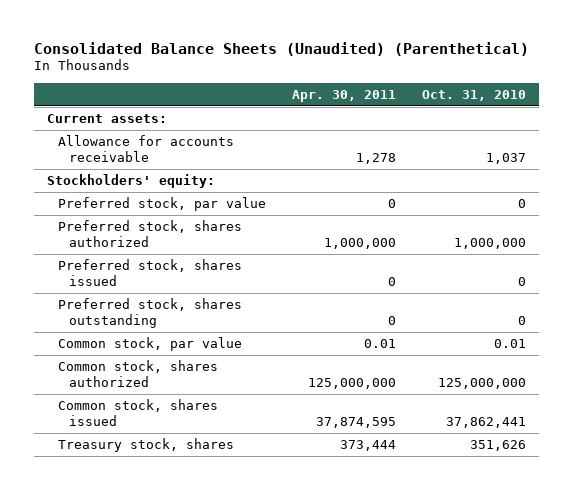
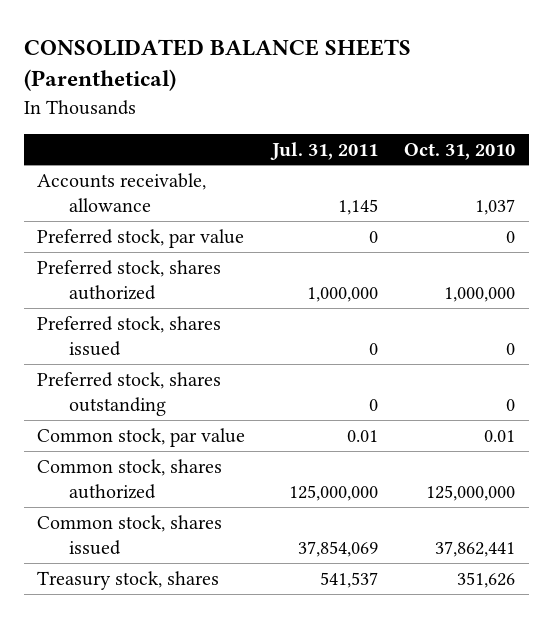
[34,41,530,56] Consolidated Balance Sheets (Unaudited) (Parenthetical) -> [24,39,412,92] CONSOLIDATED BALANCE SHEETS (Parenthetical)
[292,89,397,102] Apr. 30, 2011 -> none
none -> [269,141,378,160] Jul. 31, 2011
[47,113,168,123] Current assets: -> none
[47,173,216,188] Stockholders' equity: -> none
[58,134,235,163] Allowance for accounts receivable -> [37,172,207,213] Accounts receivable, allowance

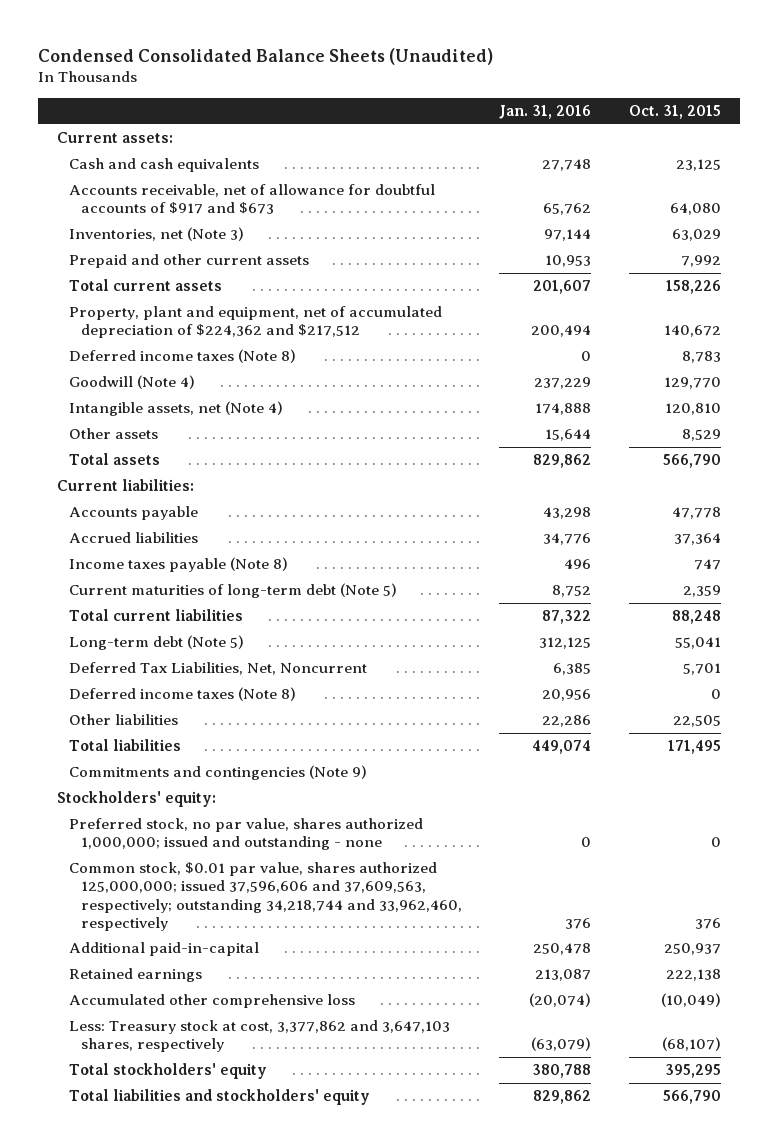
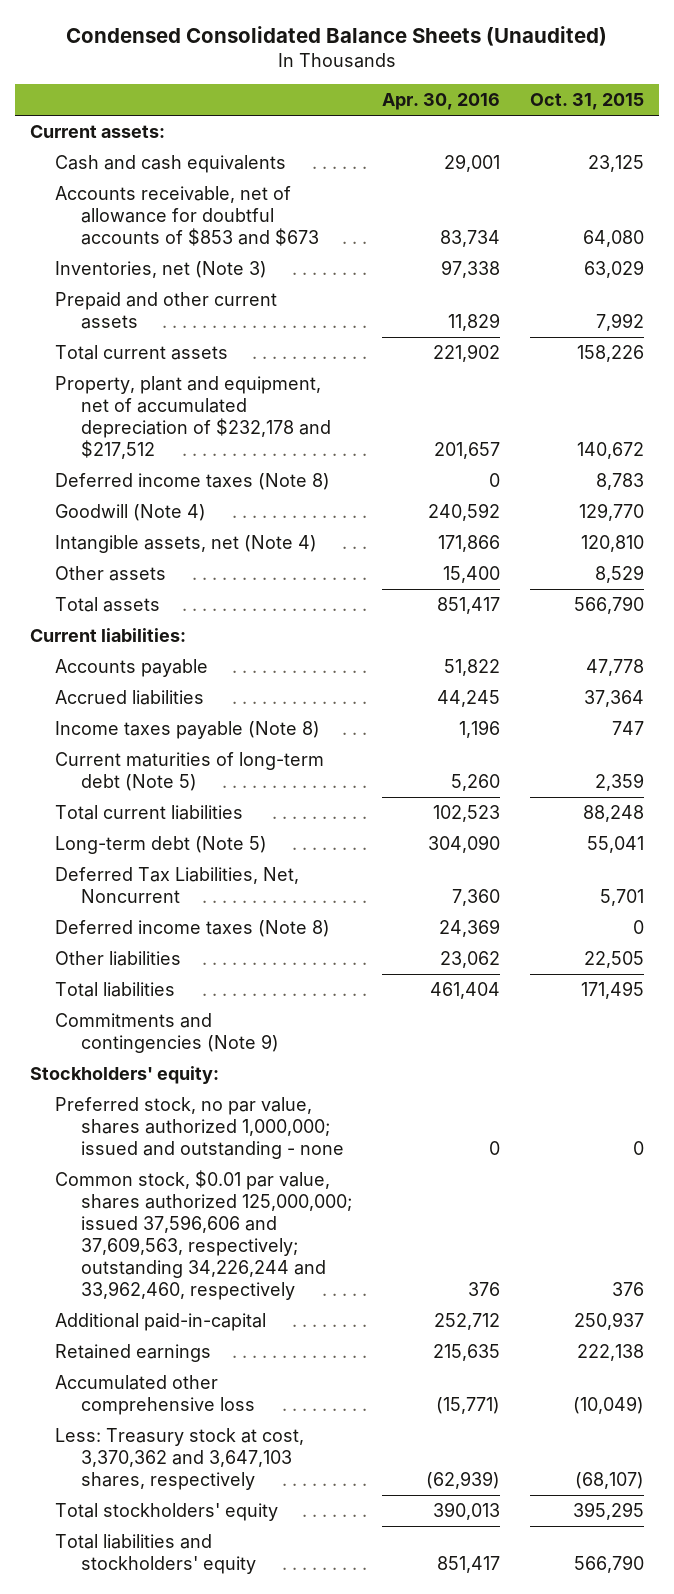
[499,105,592,120] Jan. 31, 2016 -> none
none -> [381,93,500,111] Apr. 30, 2016
[68,184,435,215] Accounts receivable, net of allowance for doubtful accounts of $917 and $673 -> [55,185,319,246] Accounts receivable, net of allowance for doubtful accounts of $853 and $673
[68,306,442,339] Property, plant and equipment, net of accumulated depreciation of $224,362 and $217,512 -> [55,375,331,459] Property, plant and equipment, net of accumulated depreciation of $232,178 and $217,512
[68,862,462,931] Common stock, $0.01 par value, shares authorized 125,000,000; issued 37,596,606 and 37,609,563, respectively; outstanding 34,218,744 and 33,962,460, respectively -> [55,1169,352,1300] Common stock, $0.01 par value, shares authorized 125,000,000; issued 37,596,606 and 37,609,563, respectively; outstanding 34,226,244 and 33,962,460, respectively
[68,1020,450,1053] Less: Treasury stock at cost, 3,377,862 and 3,647,103 shares, respectively -> [55,1427,305,1490] Less: Treasury stock at cost, 3,370,362 and 3,647,103 shares, respectively

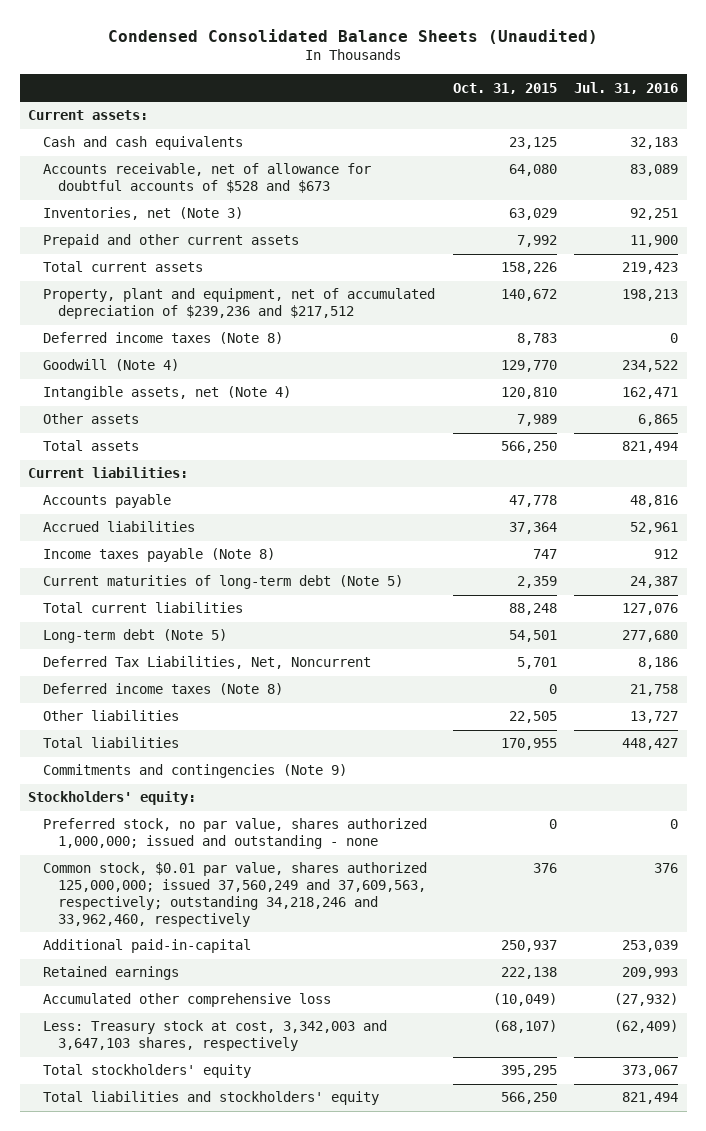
[381,93,500,111] Apr. 30, 2016 -> none
none -> [573,81,678,94] Jul. 31, 2016
[55,185,319,246] Accounts receivable, net of allowance for doubtful accounts of $853 and $673 -> [43,163,372,194] Accounts receivable, net of allowance for doubtful accounts of $528 and $673
[55,375,331,459] Property, plant and equipment, net of accumulated depreciation of $232,178 and $217,512 -> [43,288,436,320] Property, plant and equipment, net of accumulated depreciation of $239,236 and $217,512
[594,564,644,583] 8,529 -> [516,414,557,427] 7,989
[573,595,644,614] 566,790 -> [500,441,557,454] 566,250
[586,835,644,853] 55,041 -> [508,630,557,643] 54,501
[580,980,644,999] 171,495 -> [500,738,557,751] 170,955
[55,1169,352,1300] Common stock, $0.01 par value, shares authorized 125,000,000; issued 37,596,606 and 37,609,563, respectively; outstanding 34,226,244 and 33,962,460, respectively -> [43,862,428,927] Common stock, $0.01 par value, shares authorized 125,000,000; issued 37,560,249 and 37,609,563, respectively; outstanding 34,218,246 and 33,962,460, respectively
[55,1427,305,1490] Less: Treasury stock at cost, 3,370,362 and 3,647,103 shares, respectively -> [43,1020,388,1052] Less: Treasury stock at cost, 3,342,003 and 3,647,103 shares, respectively
[573,1554,644,1573] 566,790 -> [500,1092,557,1105] 566,250

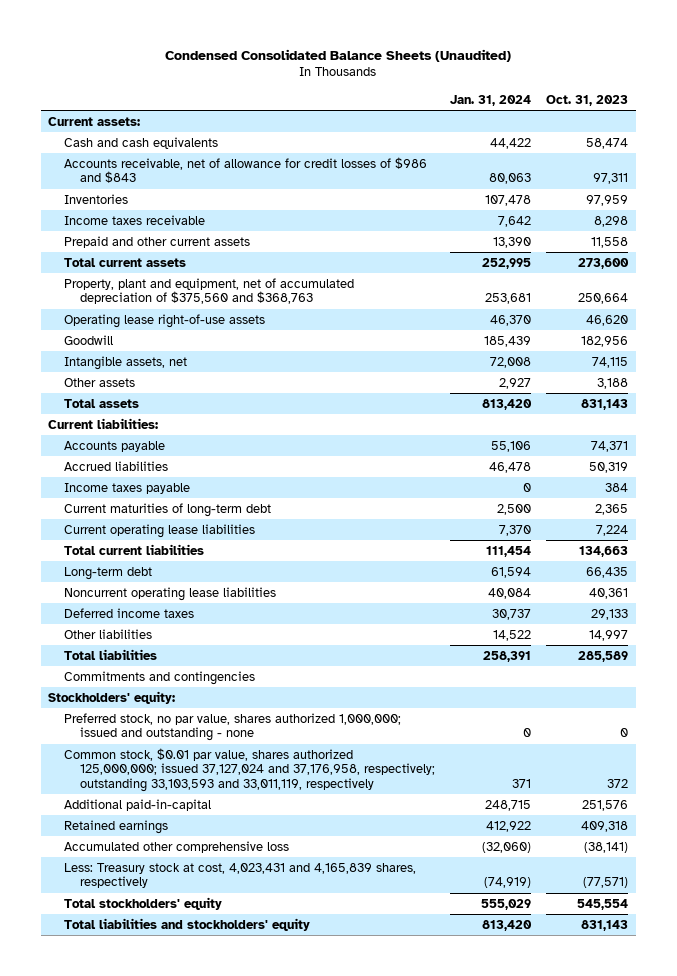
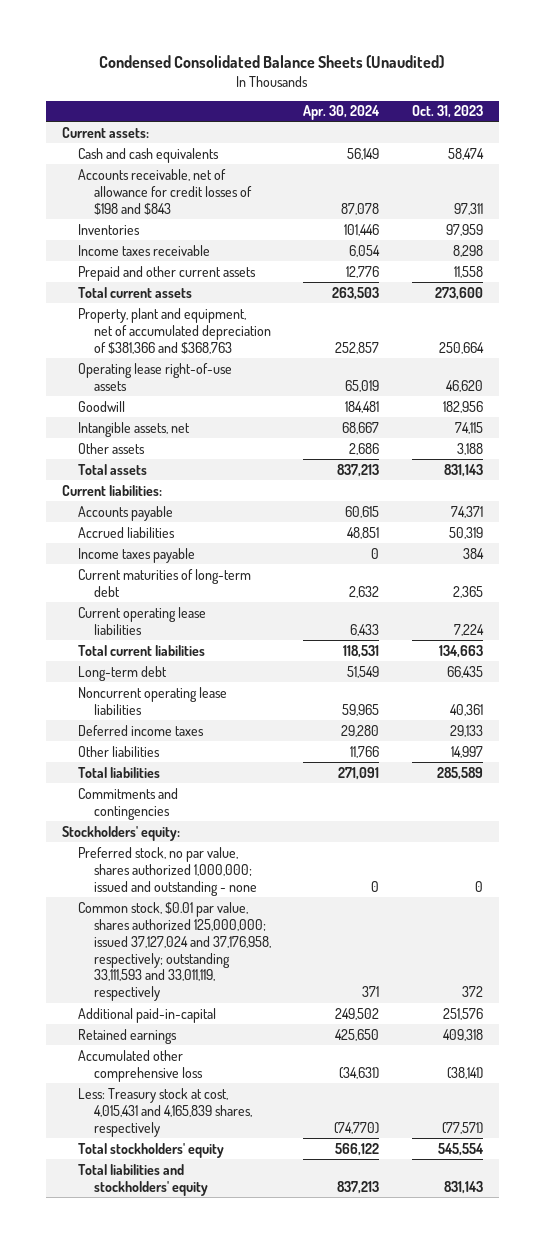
[450,94,532,106] Jan. 31, 2024 -> none
none -> [303,105,381,121] Apr. 30, 2024
[64,156,428,184] Accounts receivable, net of allowance for credit losses of $986 and $843 -> [77,168,252,215] Accounts receivable, net of allowance for credit losses of $198 and $843
[64,277,355,305] Property, plant and equipment, net of accumulated depreciation of $375,560 and $368,763 -> [77,307,271,354] Property, plant and equipment, net of accumulated depreciation of $381,366 and $368,763
[64,747,436,792] Common stock, $0.01 par value, shares authorized 125,000,000; issued 37,127,024 and 37,176,958, respectively; outstanding 33,103,593 and 33,011,119, respectively -> [77,901,271,1002] Common stock, $0.01 par value, shares authorized 125,000,000; issued 37,127,024 and 37,176,958, respectively; outstanding 33,111,593 and 33,011,119, respectively
[64,862,417,889] Less: Treasury stock at cost, 4,023,431 and 4,165,839 shares, respectively -> [77,1087,252,1137] Less: Treasury stock at cost, 4,015,431 and 4,165,839 shares, respectively

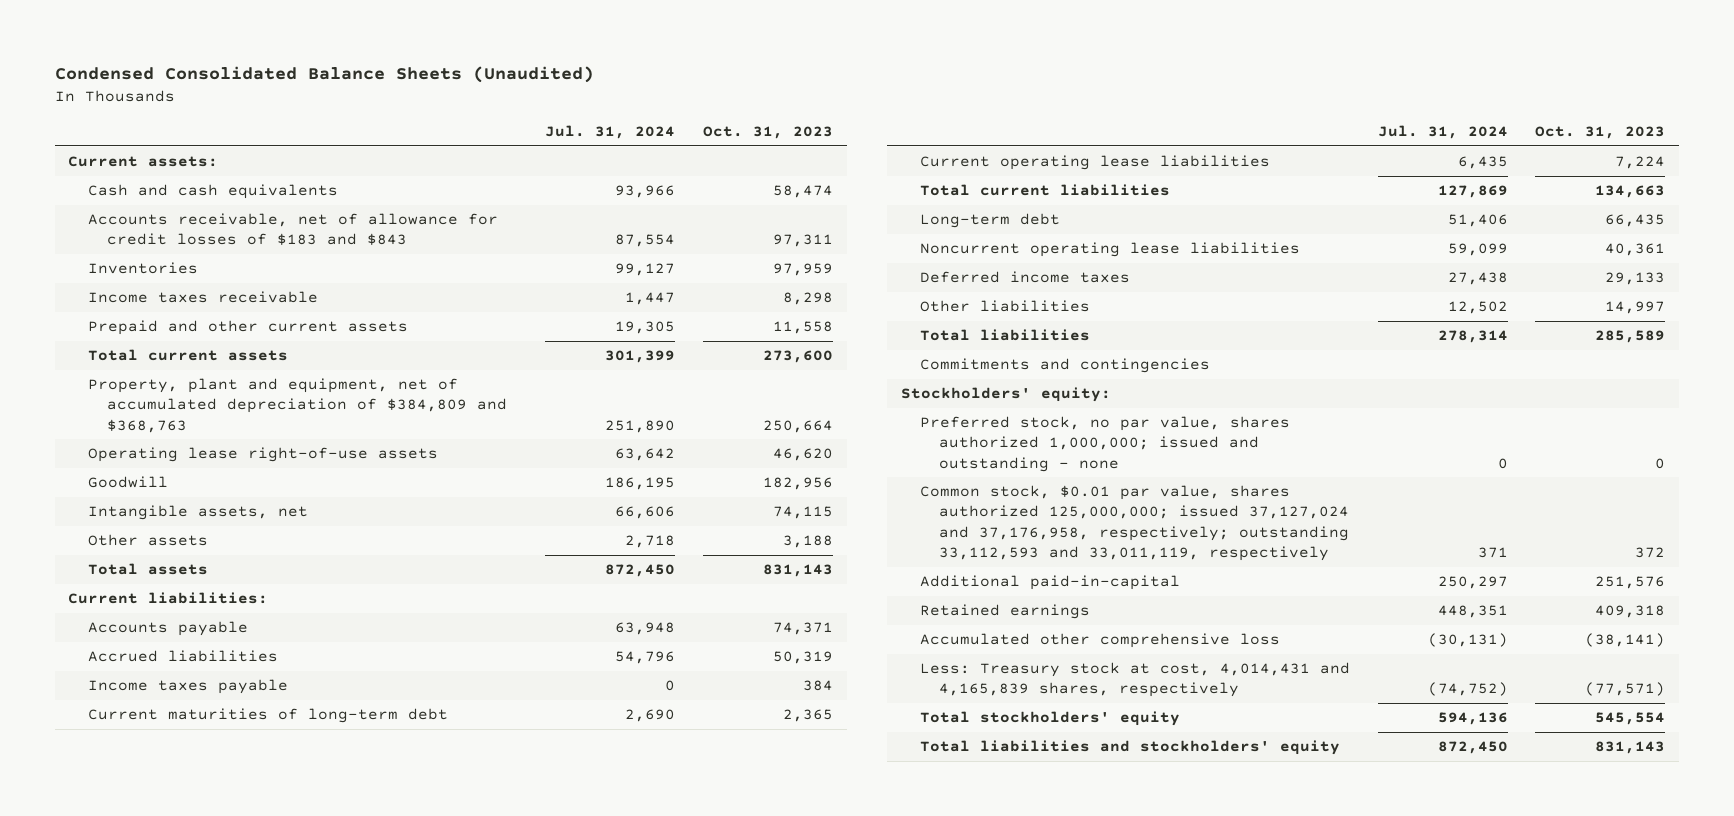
[303,105,381,121] Apr. 30, 2024 -> none
none -> [545,124,676,139] Jul. 31, 2024
[77,168,252,215] Accounts receivable, net of allowance for credit losses of $198 and $843 -> [87,213,498,246] Accounts receivable, net of allowance for credit losses of $183 and $843
[77,307,271,354] Property, plant and equipment, net of accumulated depreciation of $381,366 and $368,763 -> [87,378,507,433] Property, plant and equipment, net of accumulated depreciation of $384,809 and $368,763
[77,901,271,1002] Common stock, $0.01 par value, shares authorized 125,000,000; issued 37,127,024 and 37,176,958, respectively; outstanding 33,111,593 and 33,011,119, respectively -> [919,485,1350,562] Common stock, $0.01 par value, shares authorized 125,000,000; issued 37,127,024 and 37,176,958, respectively; outstanding 33,112,593 and 33,011,119, respectively
[77,1087,252,1137] Less: Treasury stock at cost, 4,015,431 and 4,165,839 shares, respectively -> [919,662,1350,698] Less: Treasury stock at cost, 4,014,431 and 4,165,839 shares, respectively

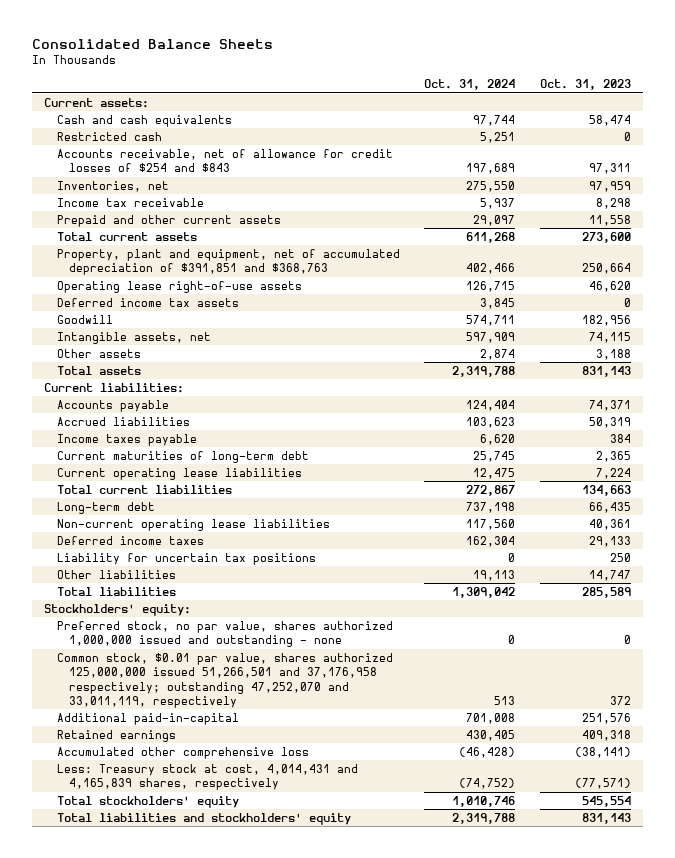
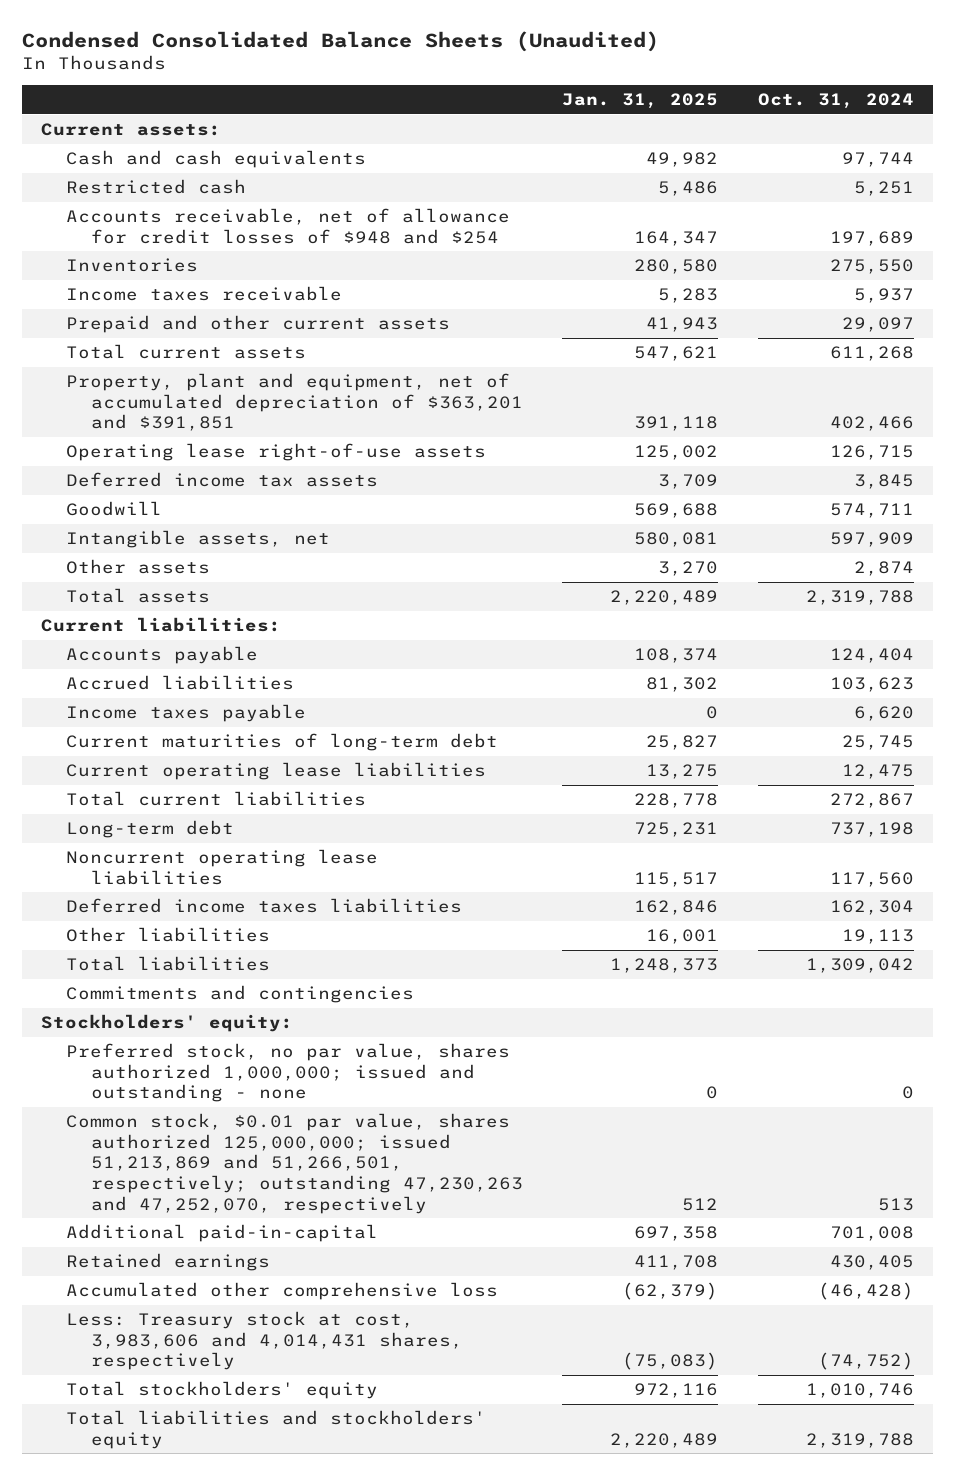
[32,39,274,50] Consolidated Balance Sheets -> [21,30,659,52] Condensed Consolidated Balance Sheets (Unaudited)
[539,79,631,91] Oct. 31, 2023 -> none
none -> [562,93,719,110] Jan. 31, 2025
[56,148,393,173] Accounts receivable, net of allowance for credit losses of $254 and $843 -> [66,207,511,244] Accounts receivable, net of allowance for credit losses of $948 and $254
[56,180,169,192] Inventories, net -> [66,257,199,272] Inventories
[56,197,204,207] Income tax receivable -> [66,285,343,301] Income taxes receivable
[56,248,400,276] Property, plant and equipment, net of accumulated depreciation of $391,851 and $368,763 -> [66,372,523,432] Property, plant and equipment, net of accumulated depreciation of $363,201 and $391,851
[56,552,316,565] Liability for uncertain tax positions -> none
[56,518,330,531] Non-current operating lease liabilities -> [66,848,379,885] Noncurrent operating lease liabilities
[56,535,204,545] Deferred income taxes -> [66,897,463,913] Deferred income taxes liabilities
none -> [66,984,415,1003] Commitments and contingencies
[56,620,393,648] Preferred stock, no par value, shares authorized 1,000,000 issued and outstanding - none -> [66,1042,511,1103] Preferred stock, no par value, shares authorized 1,000,000; issued and outstanding - none
[56,652,393,708] Common stock, $0.01 par value, shares authorized 125,000,000 issued 51,266,501 and 37,176,958 respectively; outstanding 47,252,070 and 33,011,119, respectively -> [66,1112,523,1214] Common stock, $0.01 par value, shares authorized 125,000,000; issued 51,213,869 and 51,266,501, respectively; outstanding 47,230,263 and 47,252,070, respectively
[56,763,358,791] Less: Treasury stock at cost, 4,014,431 and 4,165,839 shares, respectively -> [66,1310,463,1371] Less: Treasury stock at cost, 3,983,606 and 4,014,431 shares, respectively

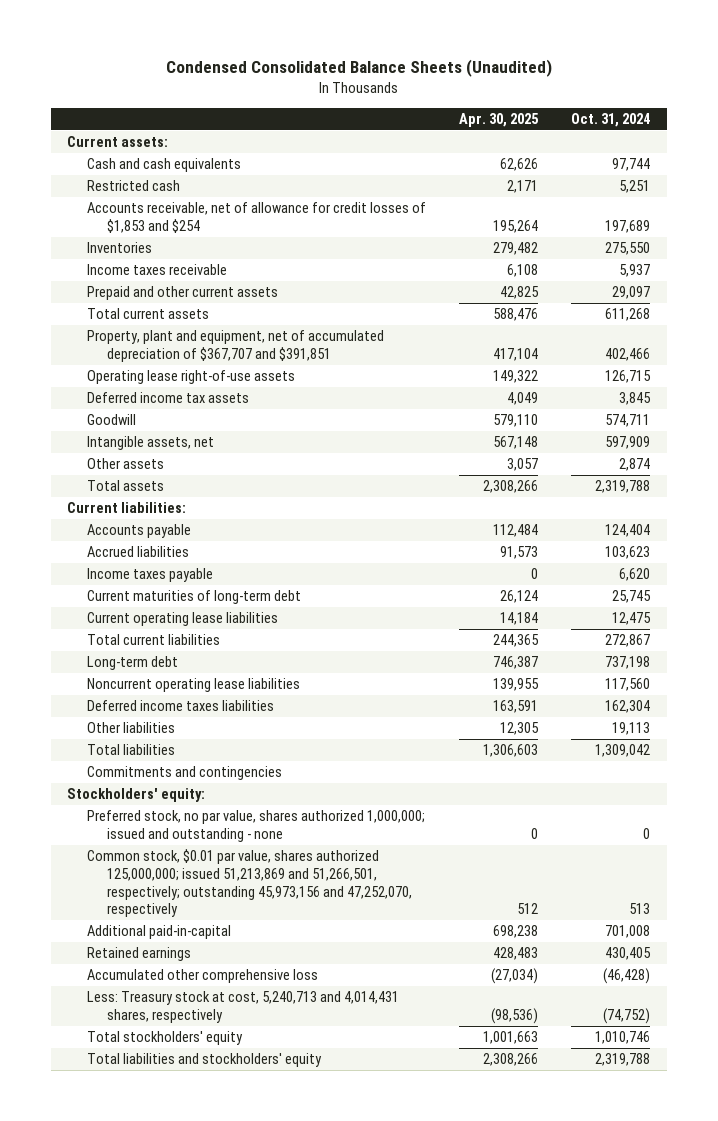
[562,93,719,110] Jan. 31, 2025 -> none
none -> [459,112,540,127] Apr. 30, 2025
[66,207,511,244] Accounts receivable, net of allowance for credit losses of $948 and $254 -> [86,202,426,233] Accounts receivable, net of allowance for credit losses of $1,853 and $254
[66,372,523,432] Property, plant and equipment, net of accumulated depreciation of $363,201 and $391,851 -> [86,330,384,362] Property, plant and equipment, net of accumulated depreciation of $367,707 and $391,851
[66,1112,523,1214] Common stock, $0.01 par value, shares authorized 125,000,000; issued 51,213,869 and 51,266,501, respectively; outstanding 47,230,263 and 47,252,070, respectively -> [86,849,412,918] Common stock, $0.01 par value, shares authorized 125,000,000; issued 51,213,869 and 51,266,501, respectively; outstanding 45,973,156 and 47,252,070, respectively
[66,1310,463,1371] Less: Treasury stock at cost, 3,983,606 and 4,014,431 shares, respectively -> [86,991,399,1023] Less: Treasury stock at cost, 5,240,713 and 4,014,431 shares, respectively

